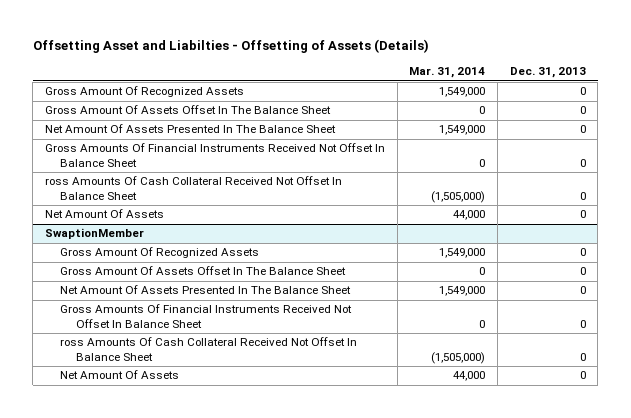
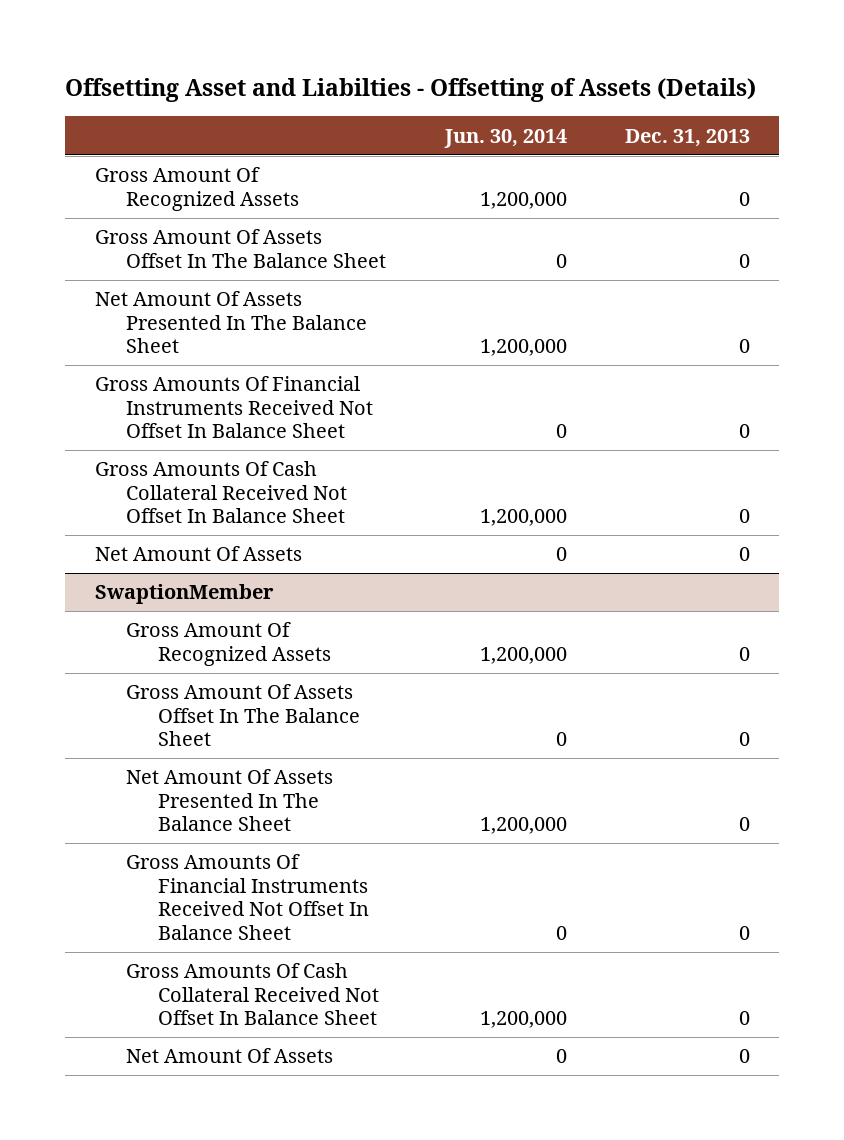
[409,67,486,79] Mar. 31, 2014 -> none
none -> [443,128,567,148] Jun. 30, 2014
[45,176,343,200] ross Amounts Of Cash Collateral Received Not Offset In Balance Sheet -> [94,461,348,524] Gross Amounts Of Cash Collateral Received Not Offset In Balance Sheet
[60,337,358,361] ross Amounts Of Cash Collateral Received Not Offset In Balance Sheet -> [126,963,379,1026] Gross Amounts Of Cash Collateral Received Not Offset In Balance Sheet

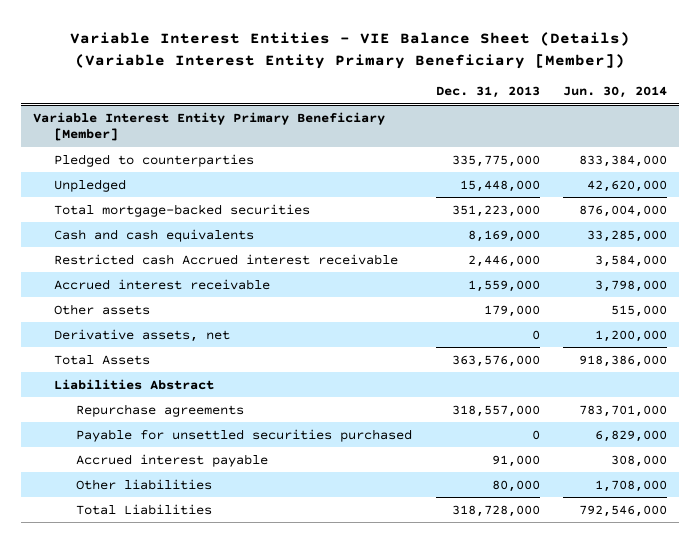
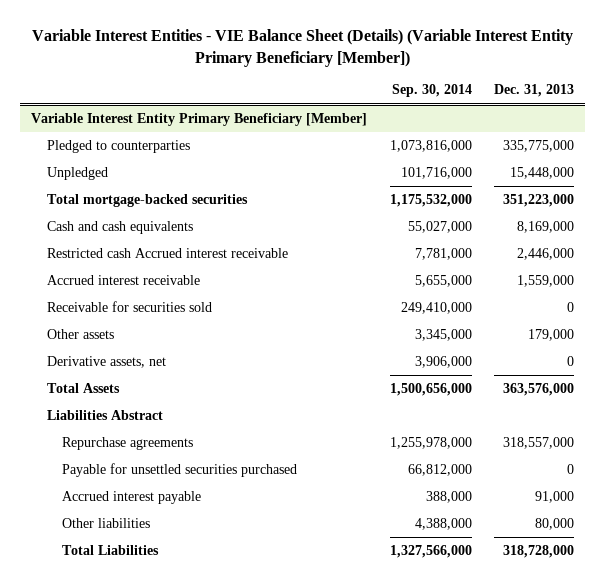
[563,86,668,99] Jun. 30, 2014 -> none
none -> [391,84,472,98] Sep. 30, 2014
none -> [46,301,212,313] Receivable for securities sold

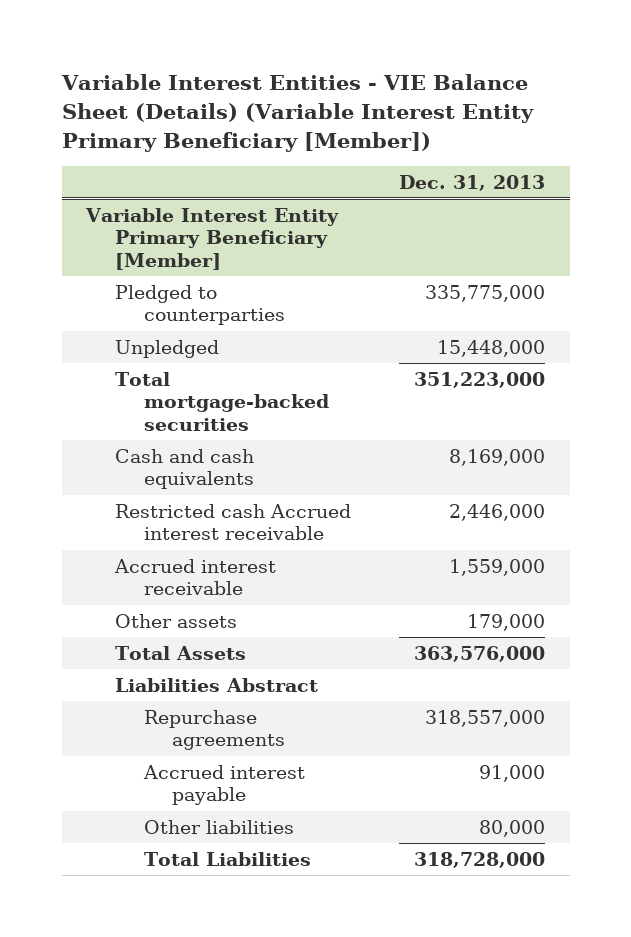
[391,84,472,98] Sep. 30, 2014 -> none
[46,301,212,313] Receivable for securities sold -> none
[46,356,166,369] Derivative assets, net -> none
[62,463,298,478] Payable for unsettled securities purchased -> none

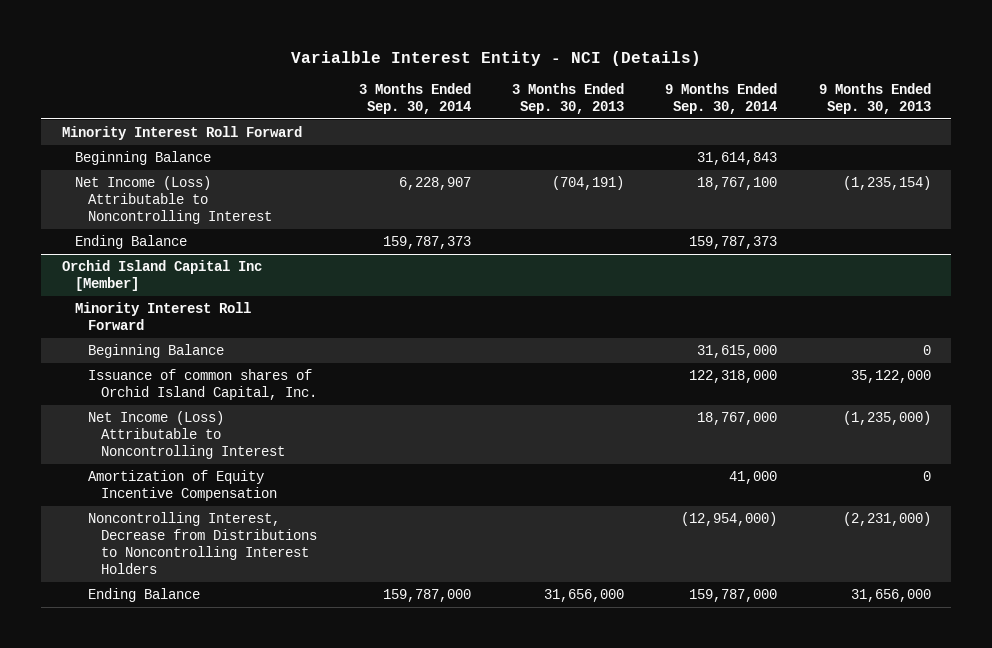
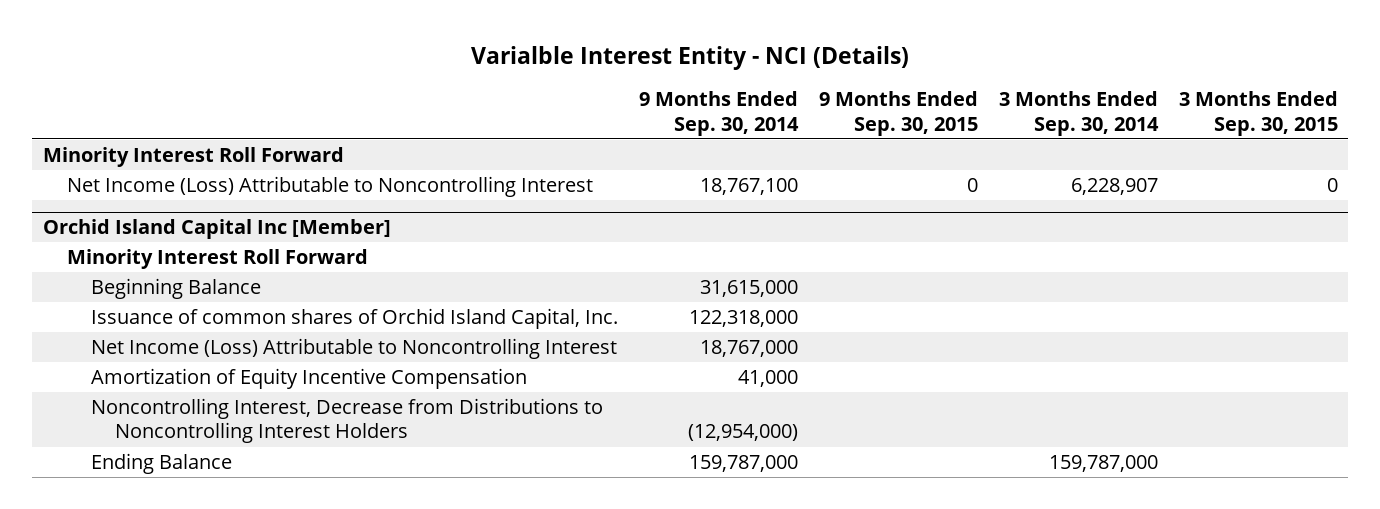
[512,82,625,114] 3 Months Ended Sep. 30, 2013 -> none
[818,82,931,114] 9 Months Ended Sep. 30, 2013 -> none
none -> [818,91,978,136] 9 Months Ended Sep. 30, 2015
none -> [1178,91,1338,136] 3 Months Ended Sep. 30, 2015
[74,151,211,166] Beginning Balance -> none
[74,235,187,250] Ending Balance -> none

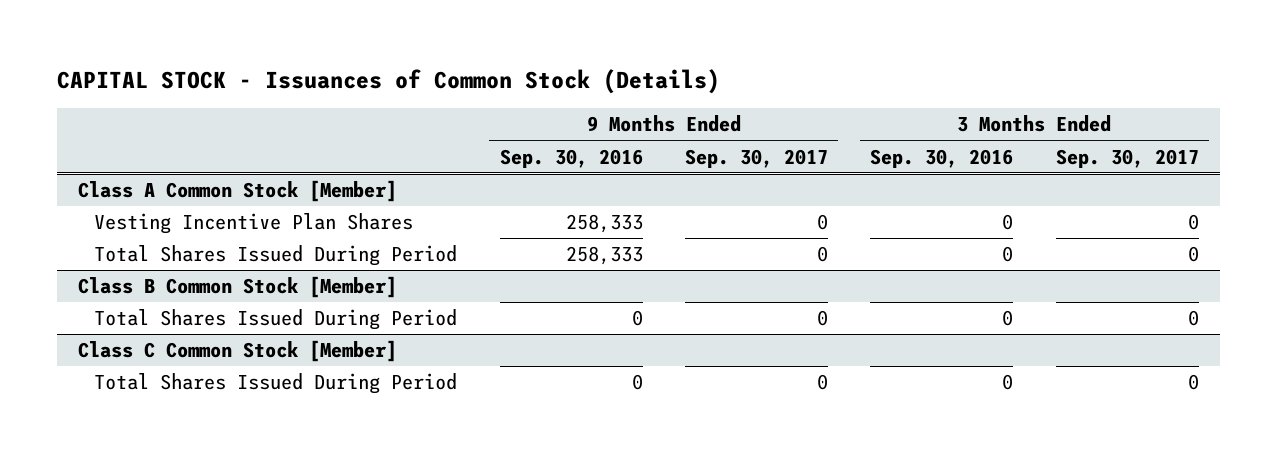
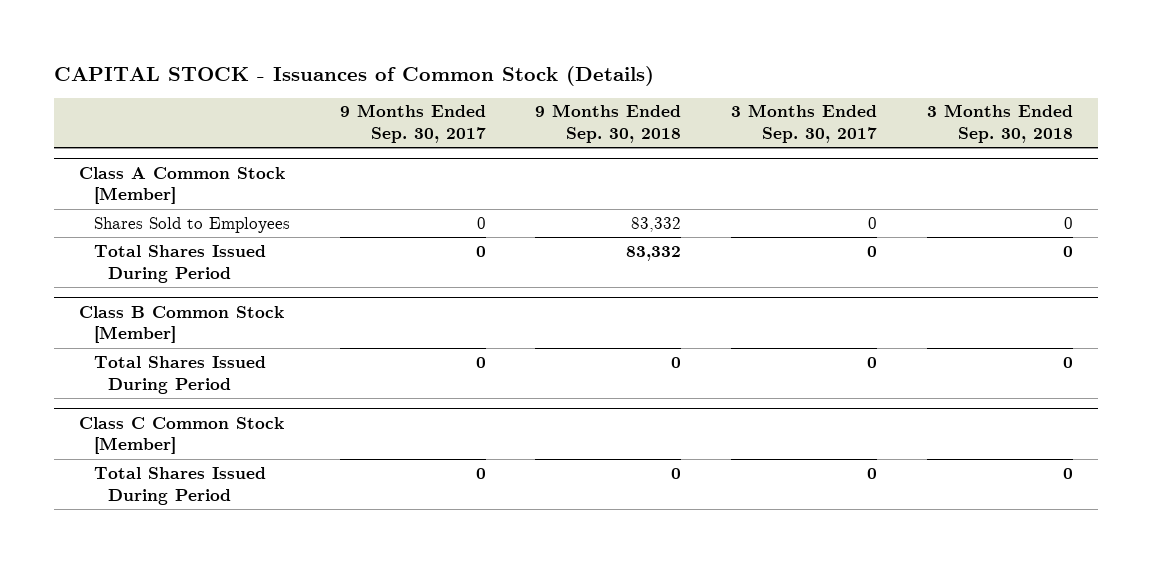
[499,148,643,168] Sep. 30, 2016 -> none
[870,148,1014,168] Sep. 30, 2016 -> none
none -> [535,104,682,144] 9 Months Ended Sep. 30, 2018
none -> [927,104,1074,144] 3 Months Ended Sep. 30, 2018
[94,213,414,235] Vesting Incentive Plan Shares -> none
none -> [93,216,290,233] Shares Sold to Employees

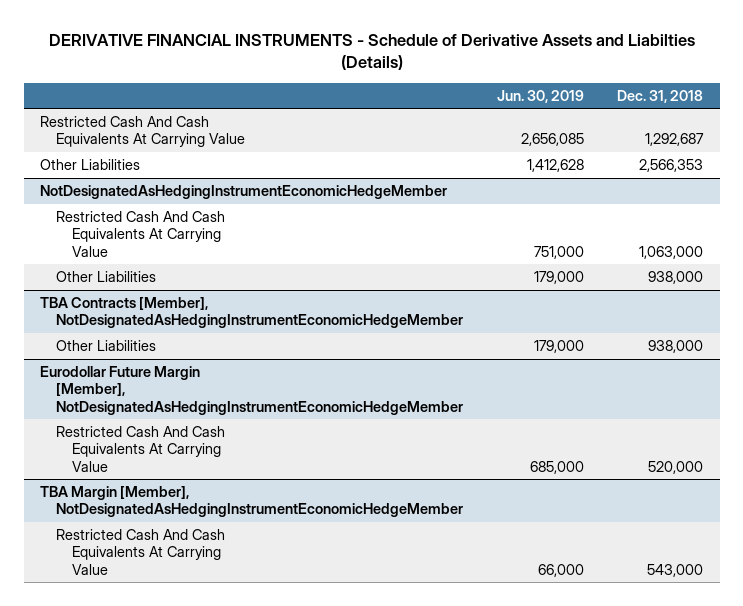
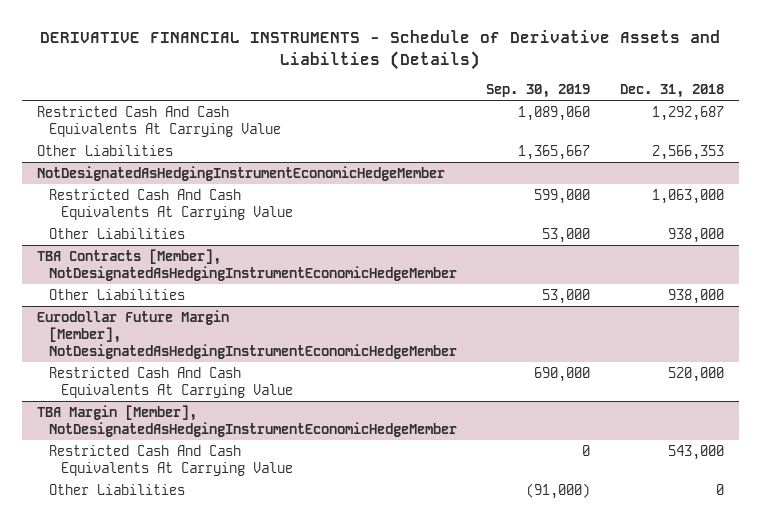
[496,89,584,103] Jun. 30, 2019 -> none
none -> [486,84,591,99] Sep. 30, 2019
none -> [48,483,185,495] Other Liabilities

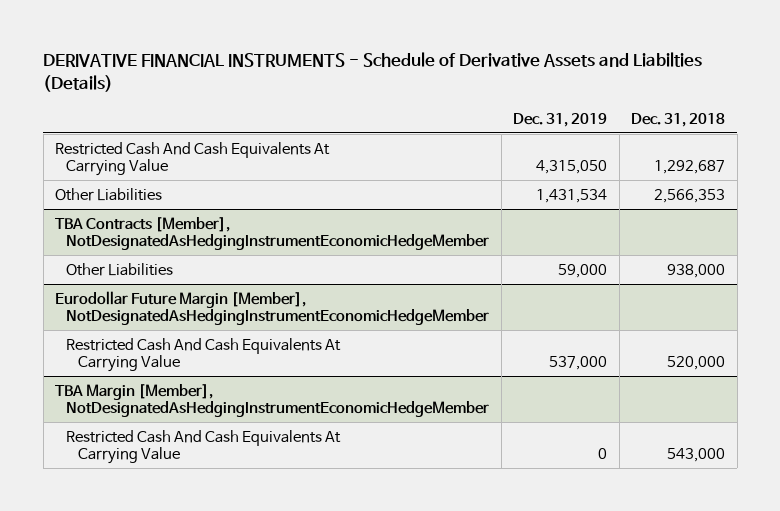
[486,84,591,99] Sep. 30, 2019 -> none
none -> [513,112,608,127] Dec. 31, 2019
[36,165,445,181] NotDesignatedAsHedgingInstrumentEconomicHedgeMember -> none
[48,188,293,220] Restricted Cash And Cash Equivalents At Carrying Value -> none
[48,227,185,239] Other Liabilities -> none
[48,483,185,495] Other Liabilities -> none

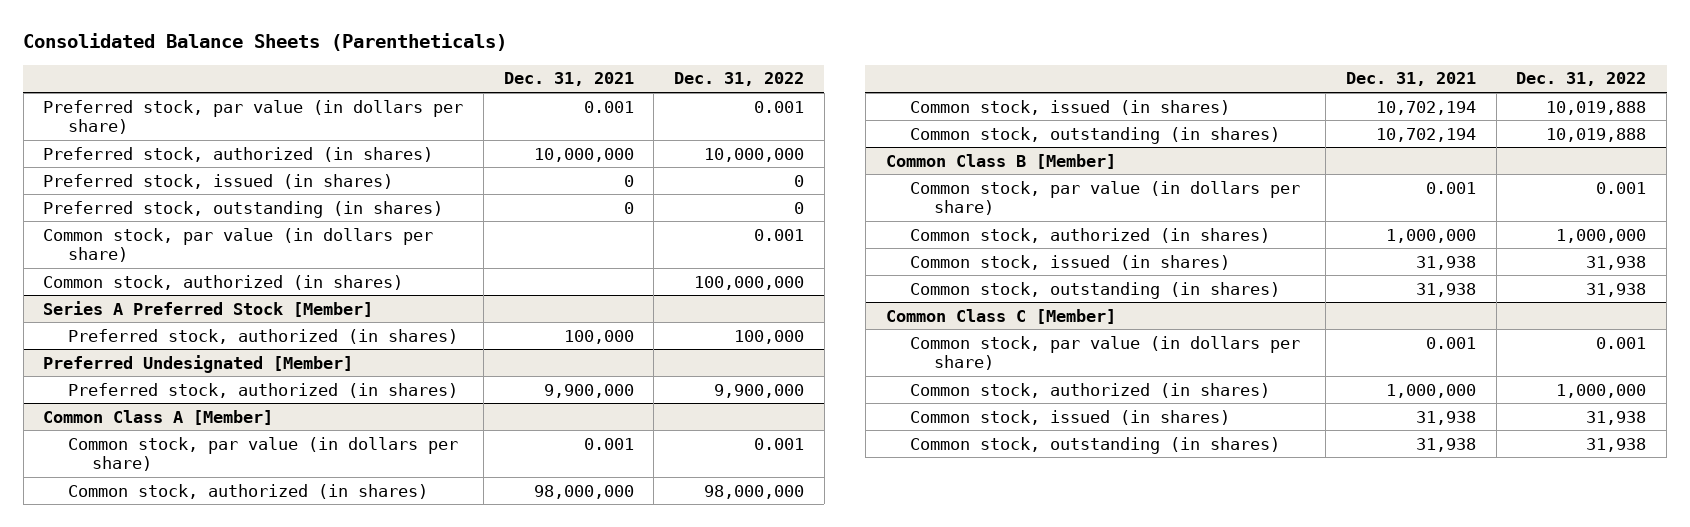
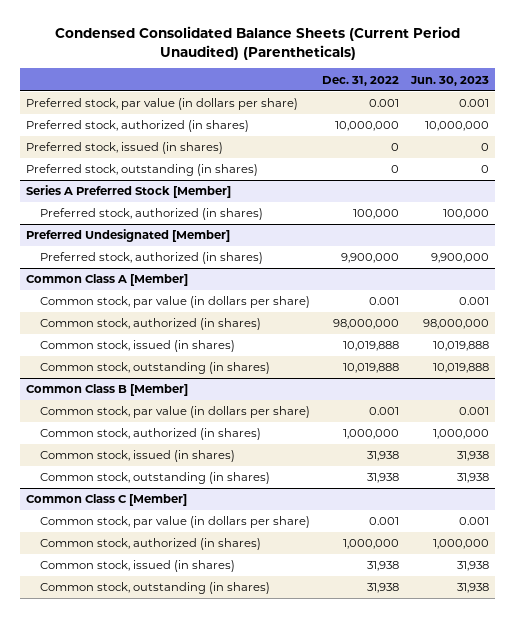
[23,33,508,52] Consolidated Balance Sheets (Parentheticals) -> [54,26,460,60] Condensed Consolidated Balance Sheets (Current Period Unaudited) (Parentheticals)
[503,72,634,87] Dec. 31, 2021 -> none
none -> [410,75,490,86] Jun. 30, 2023
[43,227,434,263] Common stock, par value (in dollars per share) -> none
[43,274,404,290] Common stock, authorized (in shares) -> none

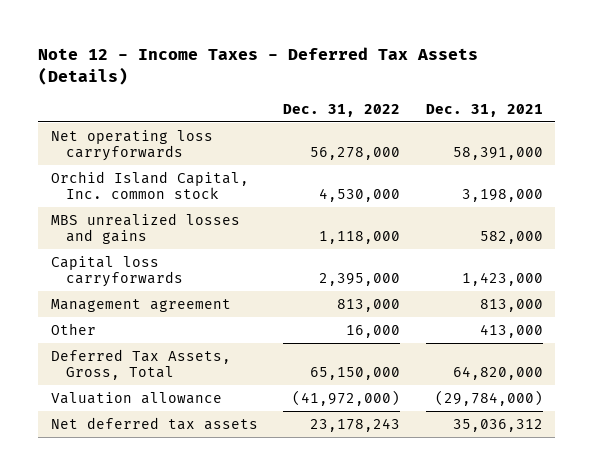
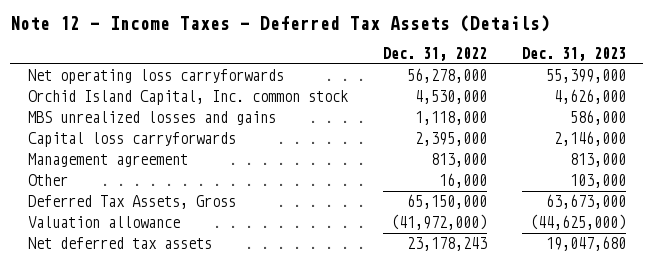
[425,103,543,117] Dec. 31, 2021 -> none
none -> [521,46,626,61] Dec. 31, 2023
[50,348,231,381] Deferred Tax Assets, Gross, Total -> [27,195,236,210] Deferred Tax Assets, Gross

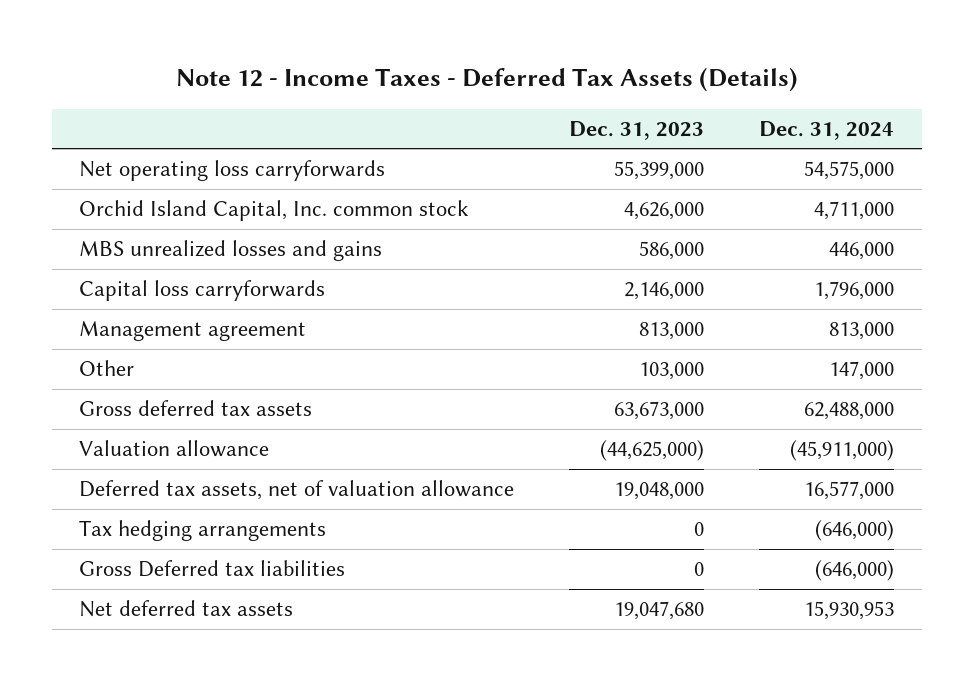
[382,46,487,61] Dec. 31, 2022 -> none
none -> [759,120,895,140] Dec. 31, 2024
[27,195,236,210] Deferred Tax Assets, Gross -> [79,400,313,417] Gross deferred tax assets
none -> [79,480,515,501] Deferred tax assets, net of valuation allowance
none -> [79,520,327,542] Tax hedging arrangements
none -> [79,560,346,578] Gross Deferred tax liabilities

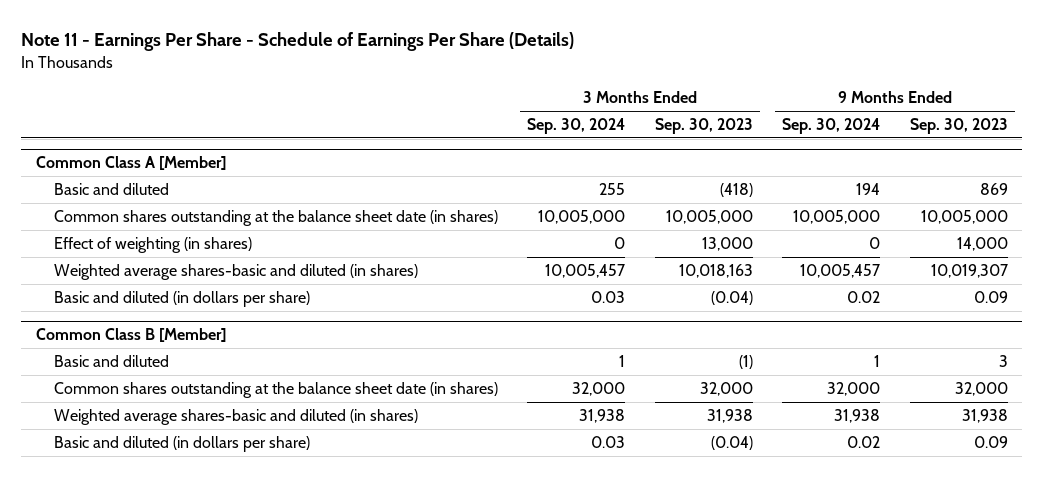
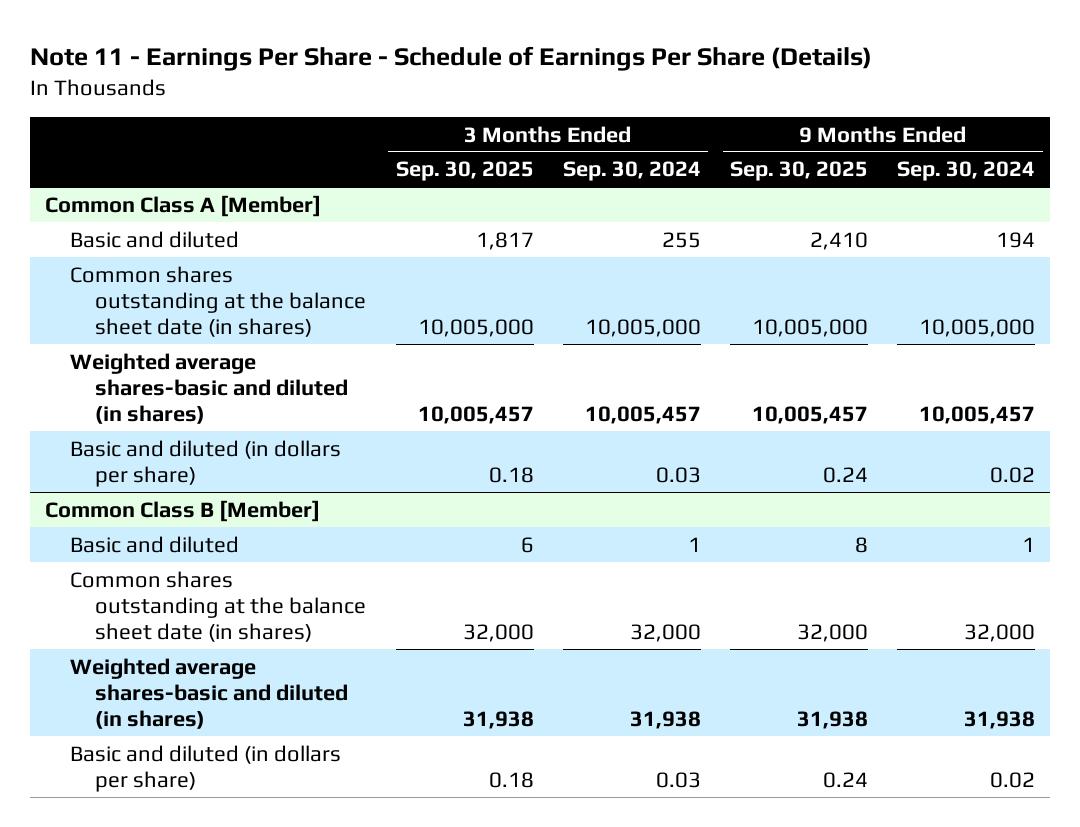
[654,118,753,135] Sep. 30, 2023 -> none
[909,118,1008,135] Sep. 30, 2023 -> none
none -> [395,161,534,182] Sep. 30, 2025
none -> [730,161,869,182] Sep. 30, 2025
[54,237,253,254] Effect of weighting (in shares) -> none

